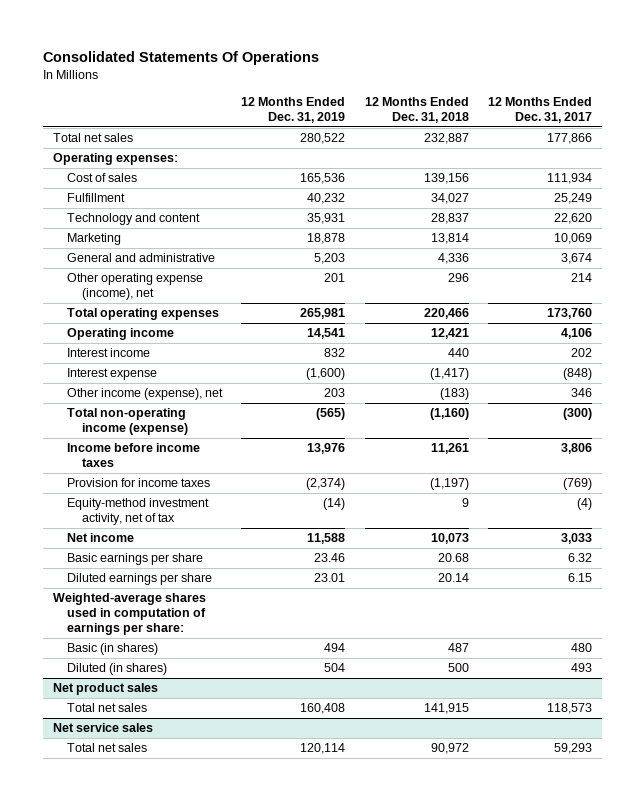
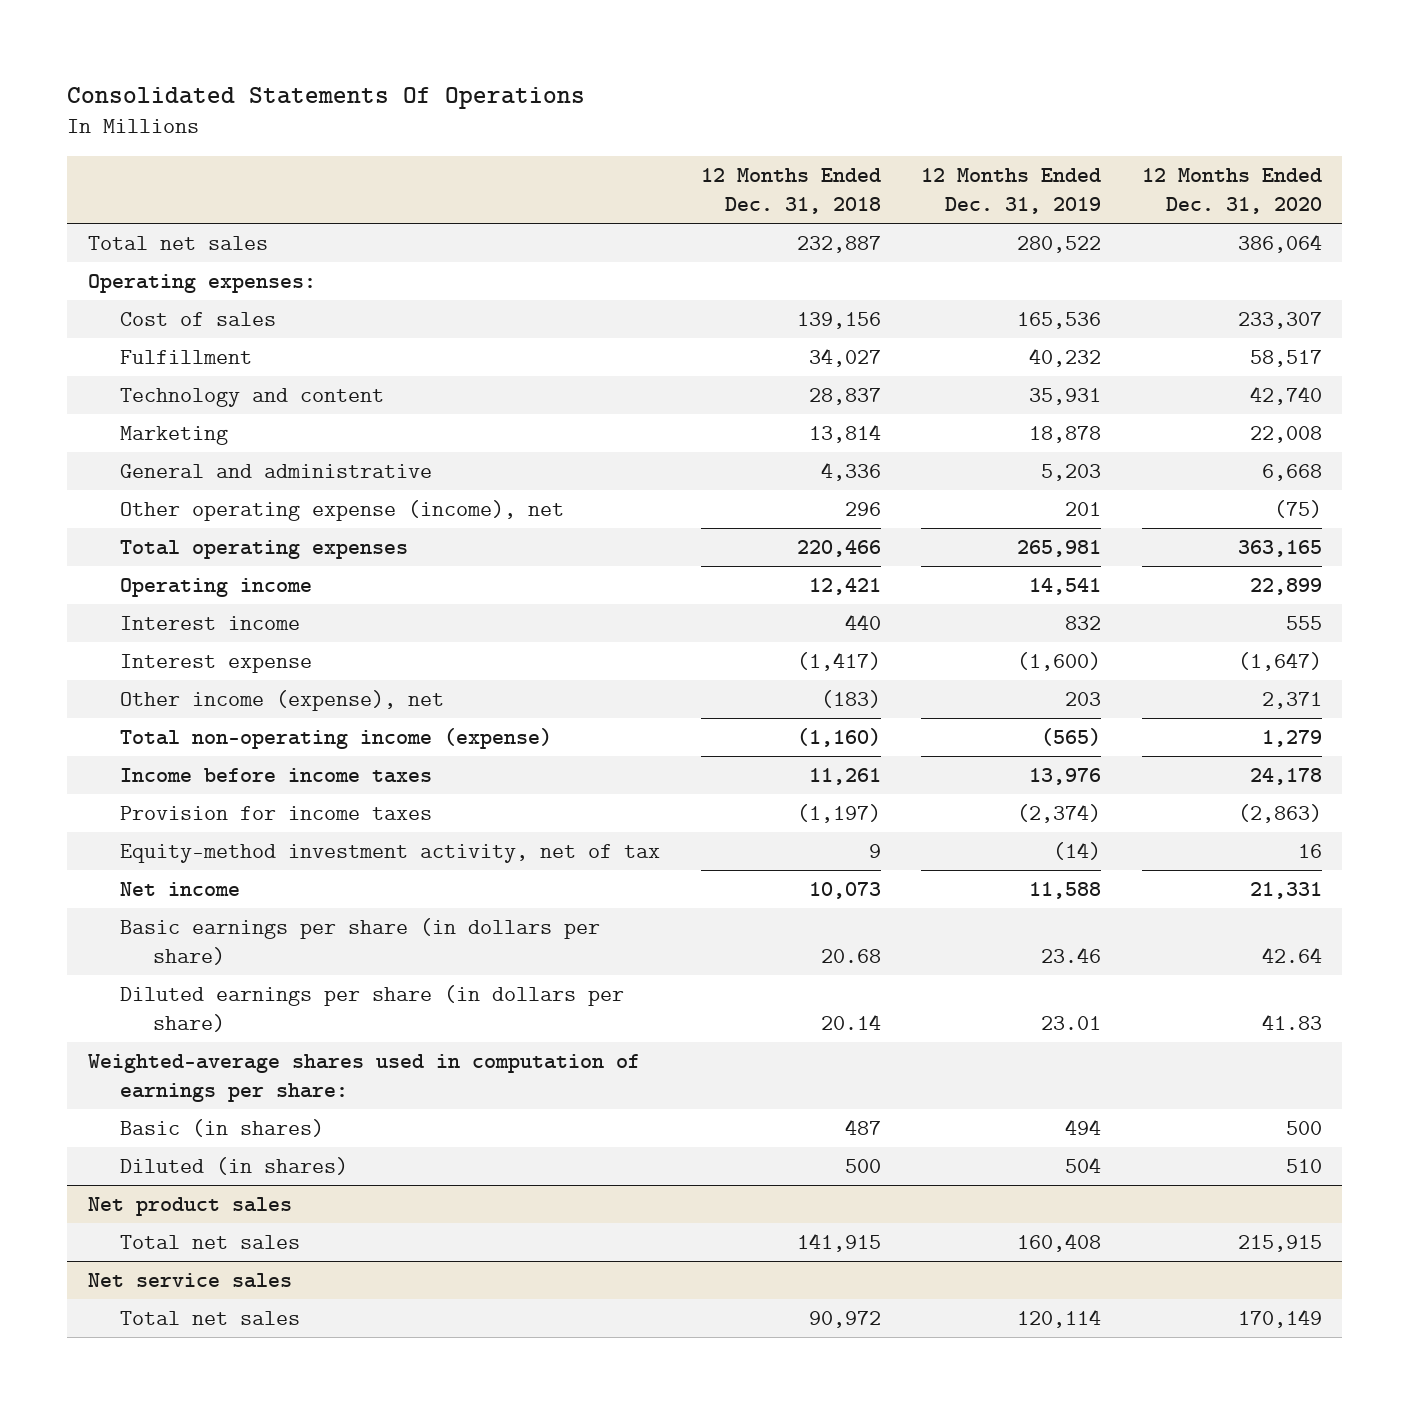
[487,96,592,123] 12 Months Ended Dec. 31, 2017 -> none
none -> [1141,168,1322,215] 12 Months Ended Dec. 31, 2020
[67,553,204,566] Basic earnings per share -> [120,918,601,965] Basic earnings per share (in dollars per share)
[67,573,213,586] Diluted earnings per share -> [120,985,625,1032] Diluted earnings per share (in dollars per share)

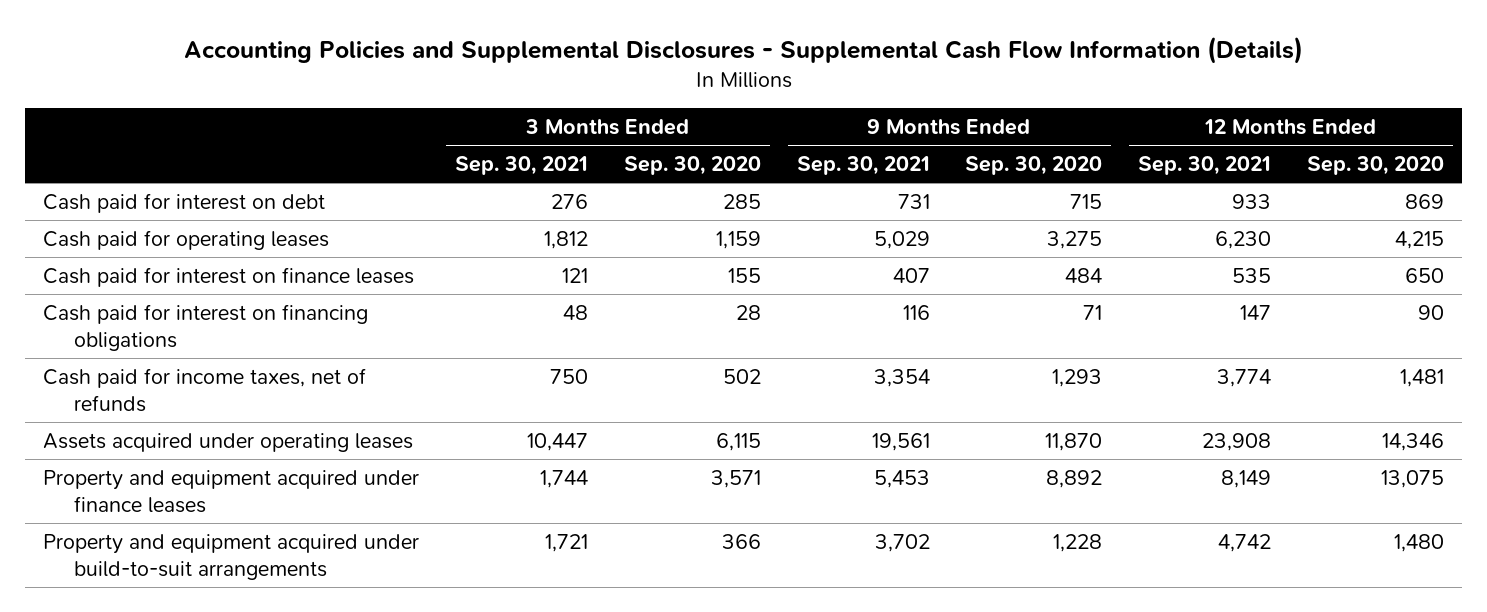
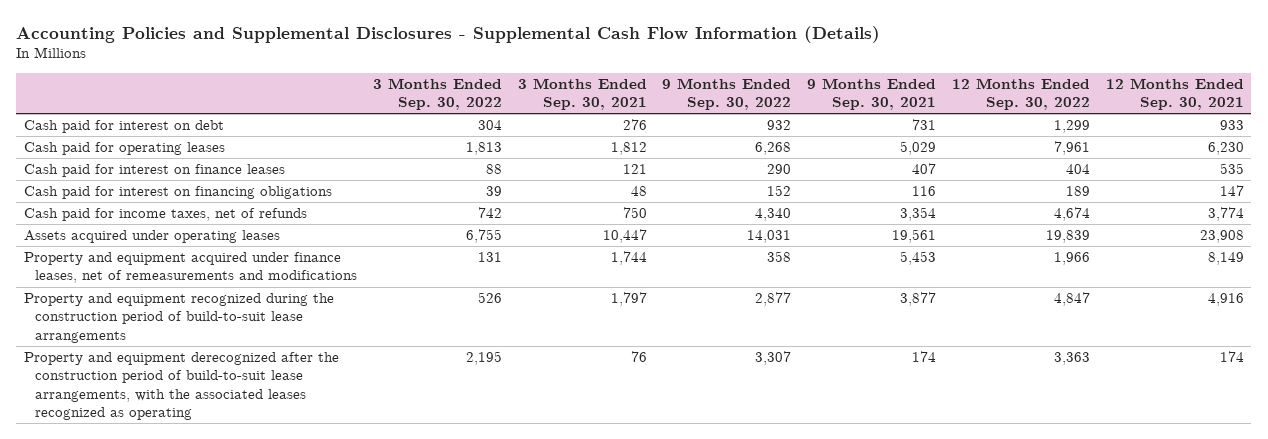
[623,155,761,175] Sep. 30, 2020 -> none
[965,155,1103,175] Sep. 30, 2020 -> none
[1307,155,1445,175] Sep. 30, 2020 -> none
none -> [373,77,503,111] 3 Months Ended Sep. 30, 2022
none -> [662,77,792,111] 9 Months Ended Sep. 30, 2022
none -> [951,77,1090,111] 12 Months Ended Sep. 30, 2022
[42,469,419,514] Property and equipment acquired under finance leases -> [24,252,358,284] Property and equipment acquired under finance leases, net of remeasurements and modifications
[42,533,419,581] Property and equipment acquired under build-to-suit arrangements -> [24,293,335,343] Property and equipment recognized during the construction period of build-to-suit lease arrangements
[544,533,588,552] 1,721 -> [610,292,647,307] 1,797
[874,533,930,552] 3,702 -> [900,292,937,307] 3,877
[1218,533,1272,552] 4,742 -> [1207,293,1244,307] 4,916
none -> [24,352,340,421] Property and equipment derecognized after the construction period of build-to-suit lease arrangements, with the associated leases recognized as operating

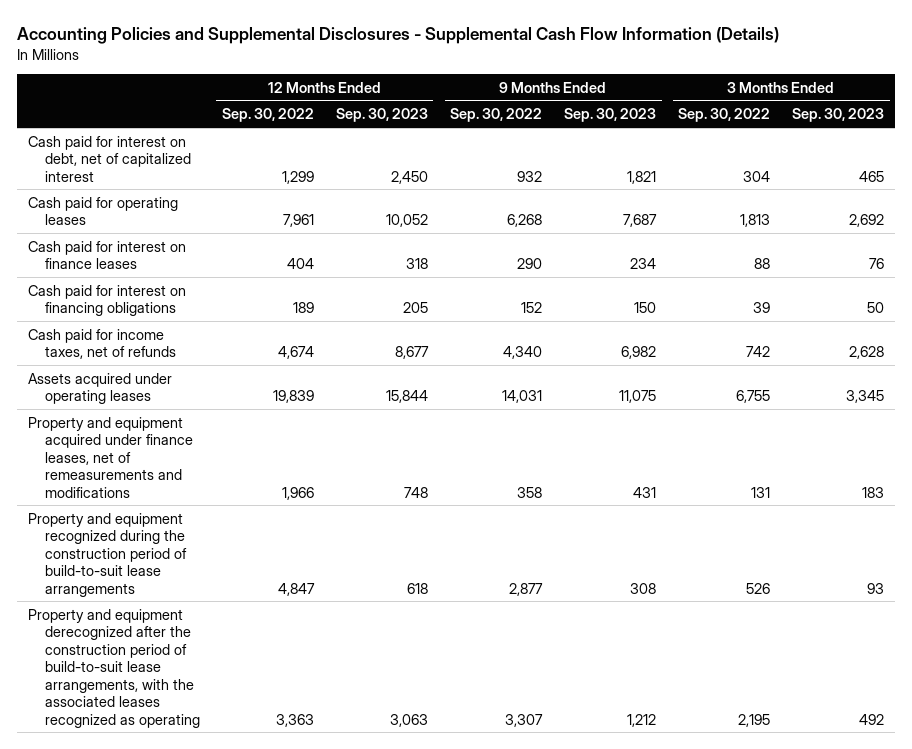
[517,77,647,111] 3 Months Ended Sep. 30, 2021 -> none
[807,77,937,111] 9 Months Ended Sep. 30, 2021 -> none
[1105,77,1244,111] 12 Months Ended Sep. 30, 2021 -> none
none -> [335,108,428,123] Sep. 30, 2023
none -> [564,108,657,123] Sep. 30, 2023
none -> [792,108,885,123] Sep. 30, 2023
[24,120,225,134] Cash paid for interest on debt -> [27,135,191,182] Cash paid for interest on debt, net of capitalized interest

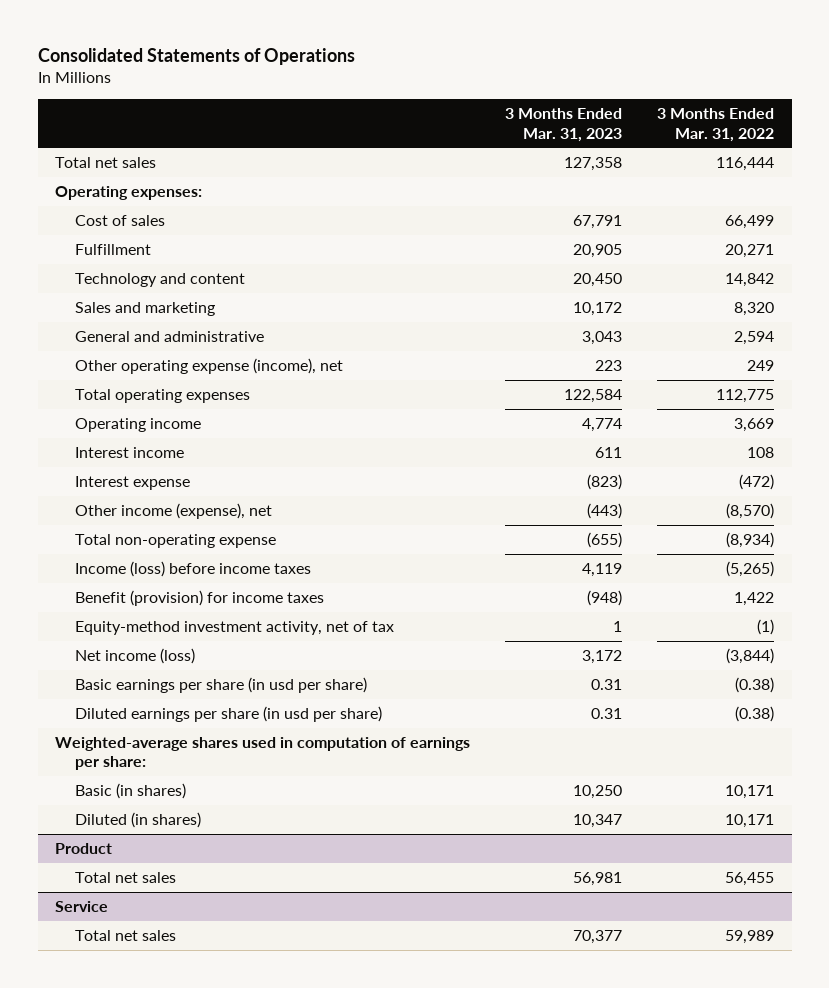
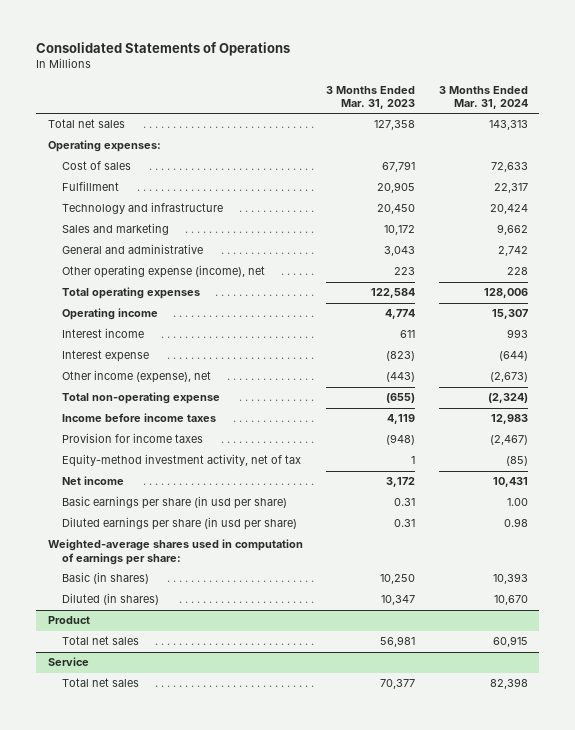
[657,108,775,142] 3 Months Ended Mar. 31, 2022 -> none
none -> [438,85,528,109] 3 Months Ended Mar. 31, 2024
[74,273,245,288] Technology and content -> [62,202,224,215] Technology and infrastructure
[74,561,311,578] Income (loss) before income taxes -> [62,413,217,423] Income before income taxes
[74,590,324,607] Benefit (provision) for income taxes -> [62,433,204,444] Provision for income taxes
[74,648,195,665] Net income (loss) -> [62,476,125,486] Net income

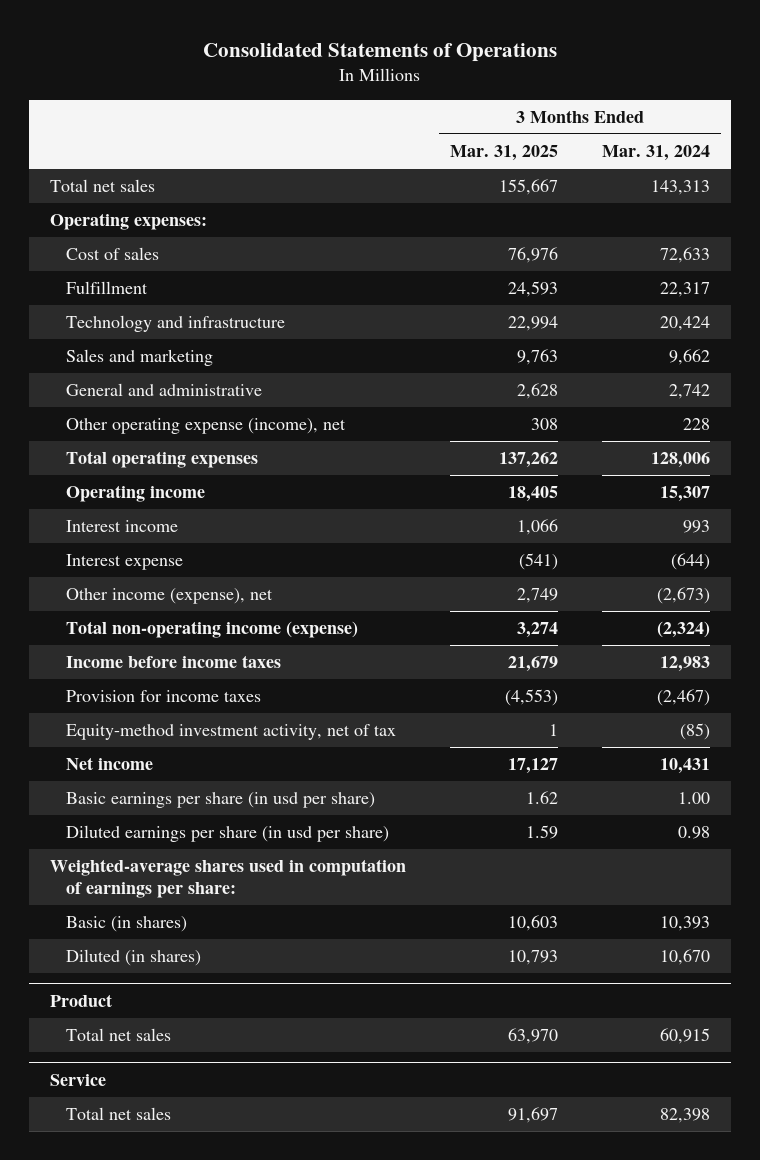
[326,85,416,109] 3 Months Ended Mar. 31, 2023 -> none
none -> [450,145,559,162] Mar. 31, 2025
[62,392,221,405] Total non-operating expense -> [66,621,359,639] Total non-operating income (expense)

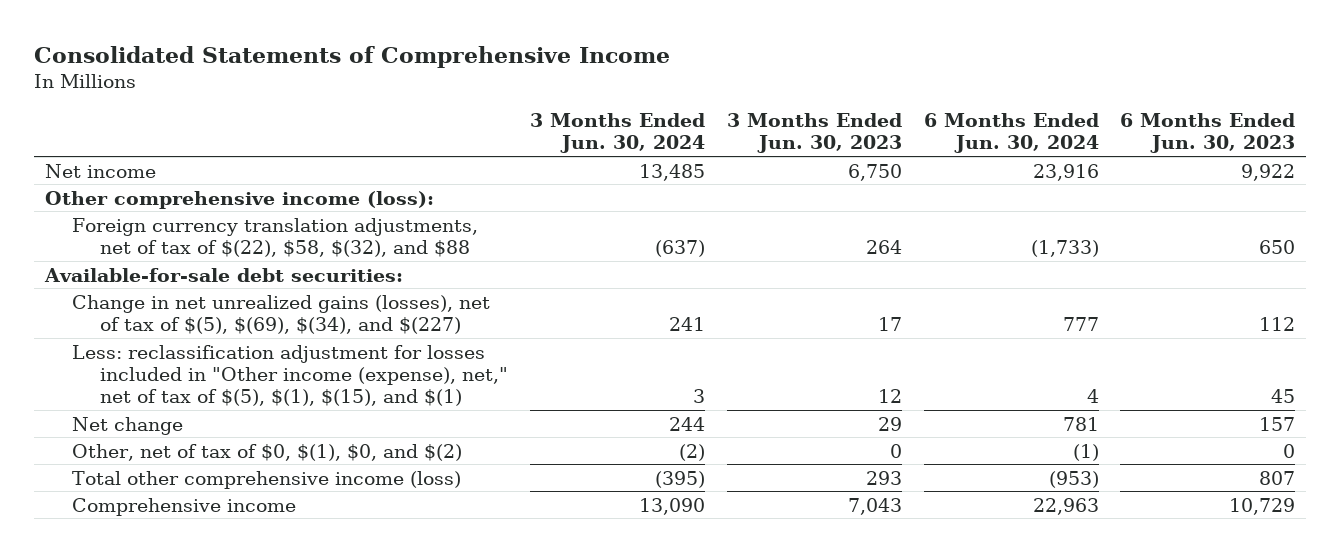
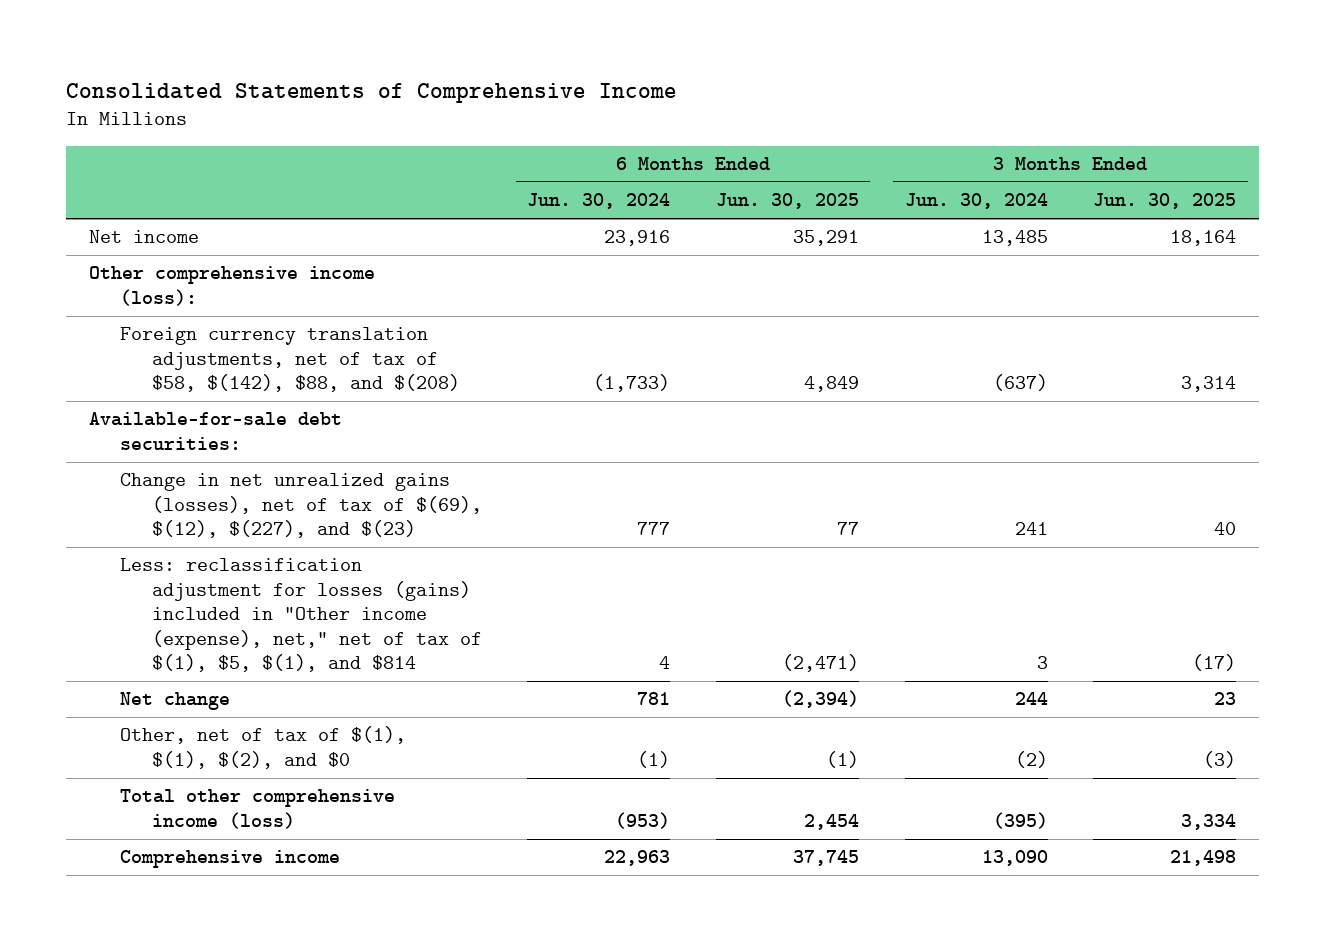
[726,112,902,154] 3 Months Ended Jun. 30, 2023 -> none
[1120,112,1296,154] 6 Months Ended Jun. 30, 2023 -> none
none -> [715,193,859,210] Jun. 30, 2025
none -> [1093,193,1237,210] Jun. 30, 2025
[72,217,479,257] Foreign currency translation adjustments, net of tax of $(22), $58, $(32), and $88 -> [120,327,460,393] Foreign currency translation adjustments, net of tax of $58, $(142), $88, and $(208)
[72,294,491,334] Change in net unrealized gains (losses), net of tax of $(5), $(69), $(34), and $(227) -> [120,473,482,539] Change in net unrealized gains (losses), net of tax of $(69), $(12), $(227), and $(23)
[72,344,509,407] Less: reclassification adjustment for losses included in "Other income (expense), net," net of tax of $(5), $(1), $(15), and $(1) -> [120,558,482,673] Less: reclassification adjustment for losses (gains) included in "Other income (expense), net," net of tax of $(1), $5, $(1), and $814
[72,443,463,461] Other, net of tax of $0, $(1), $0, and $(2) -> [120,726,407,769] Other, net of tax of $(1), $(1), $(2), and $0

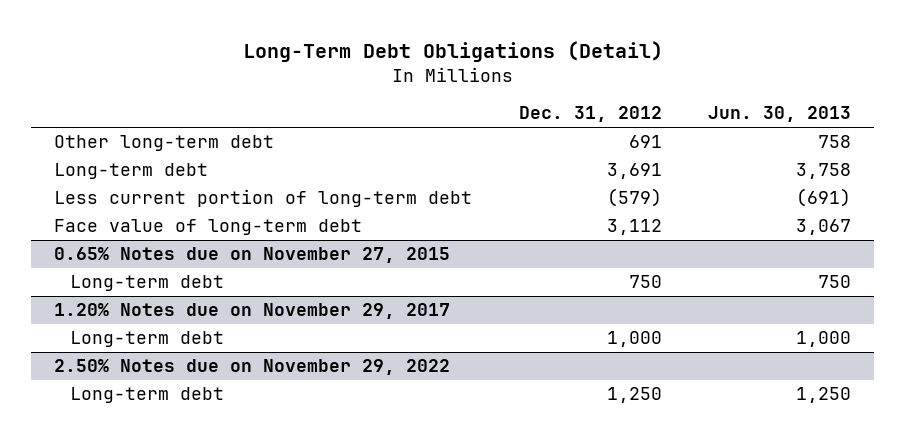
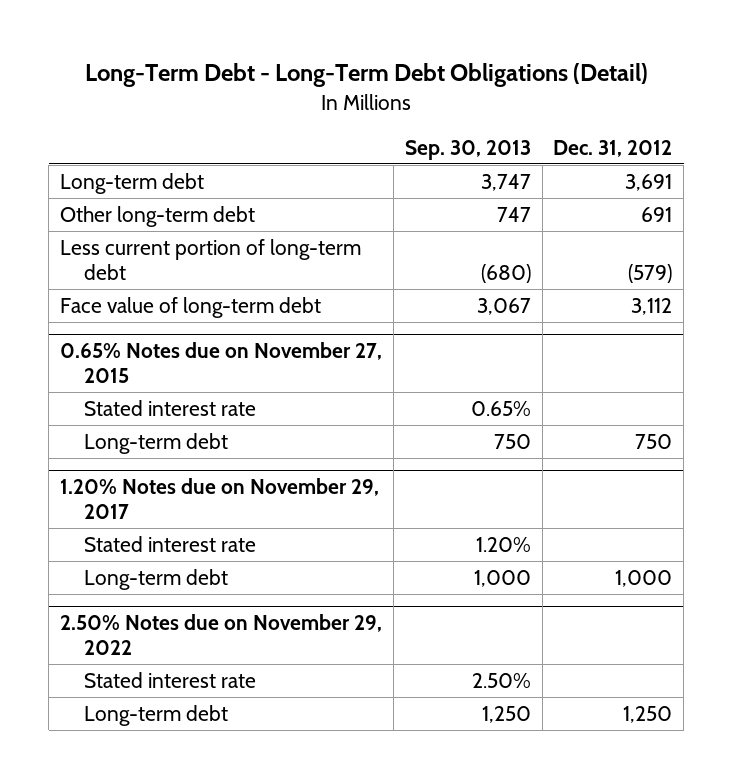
[242,41,663,63] Long-Term Debt Obligations (Detail) -> [85,63,649,88] Long-Term Debt - Long-Term Debt Obligations (Detail)
[707,106,851,123] Jun. 30, 2013 -> none
none -> [404,139,531,160] Sep. 30, 2013
[54,135,275,152] Other long-term debt -> [60,206,256,228] Other long-term debt
none -> [84,400,257,417] Stated interest rate
none -> [84,536,257,553] Stated interest rate
none -> [84,672,257,689] Stated interest rate

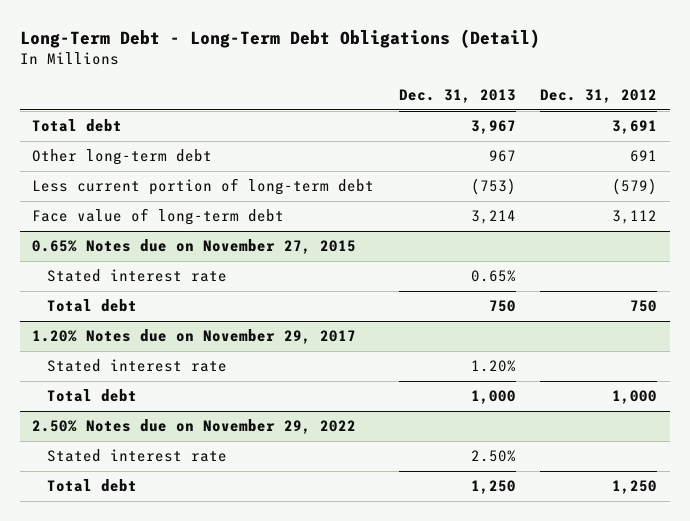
[404,139,531,160] Sep. 30, 2013 -> none
none -> [398,88,516,103] Dec. 31, 2013
[60,173,205,195] Long-term debt -> [32,119,123,133] Total debt
[84,433,229,455] Long-term debt -> [47,299,138,313] Total debt
[84,569,229,591] Long-term debt -> [47,389,138,403] Total debt
[84,705,229,727] Long-term debt -> [47,479,138,493] Total debt

